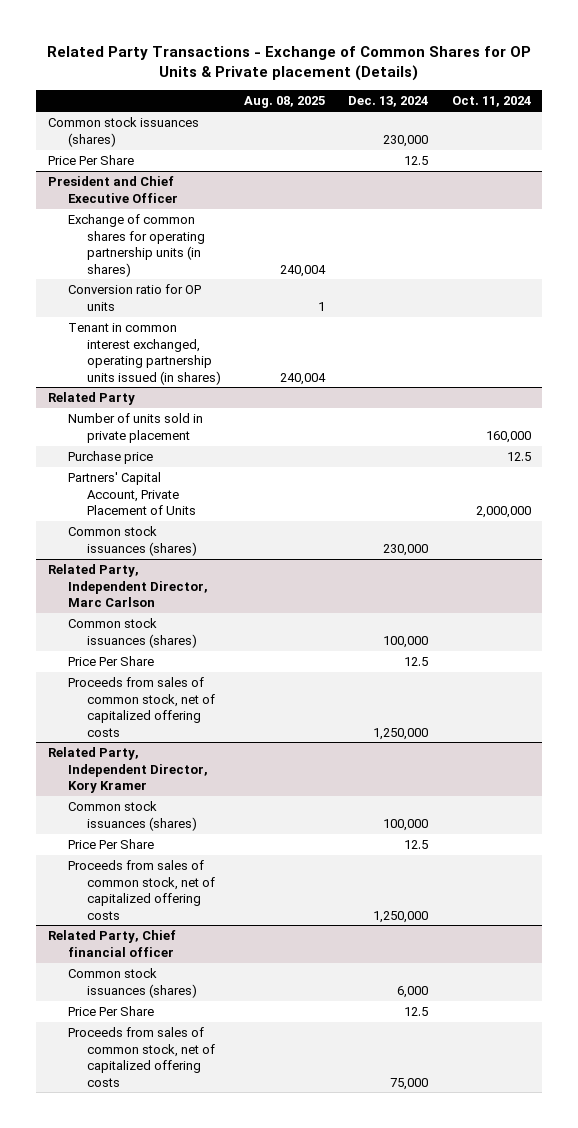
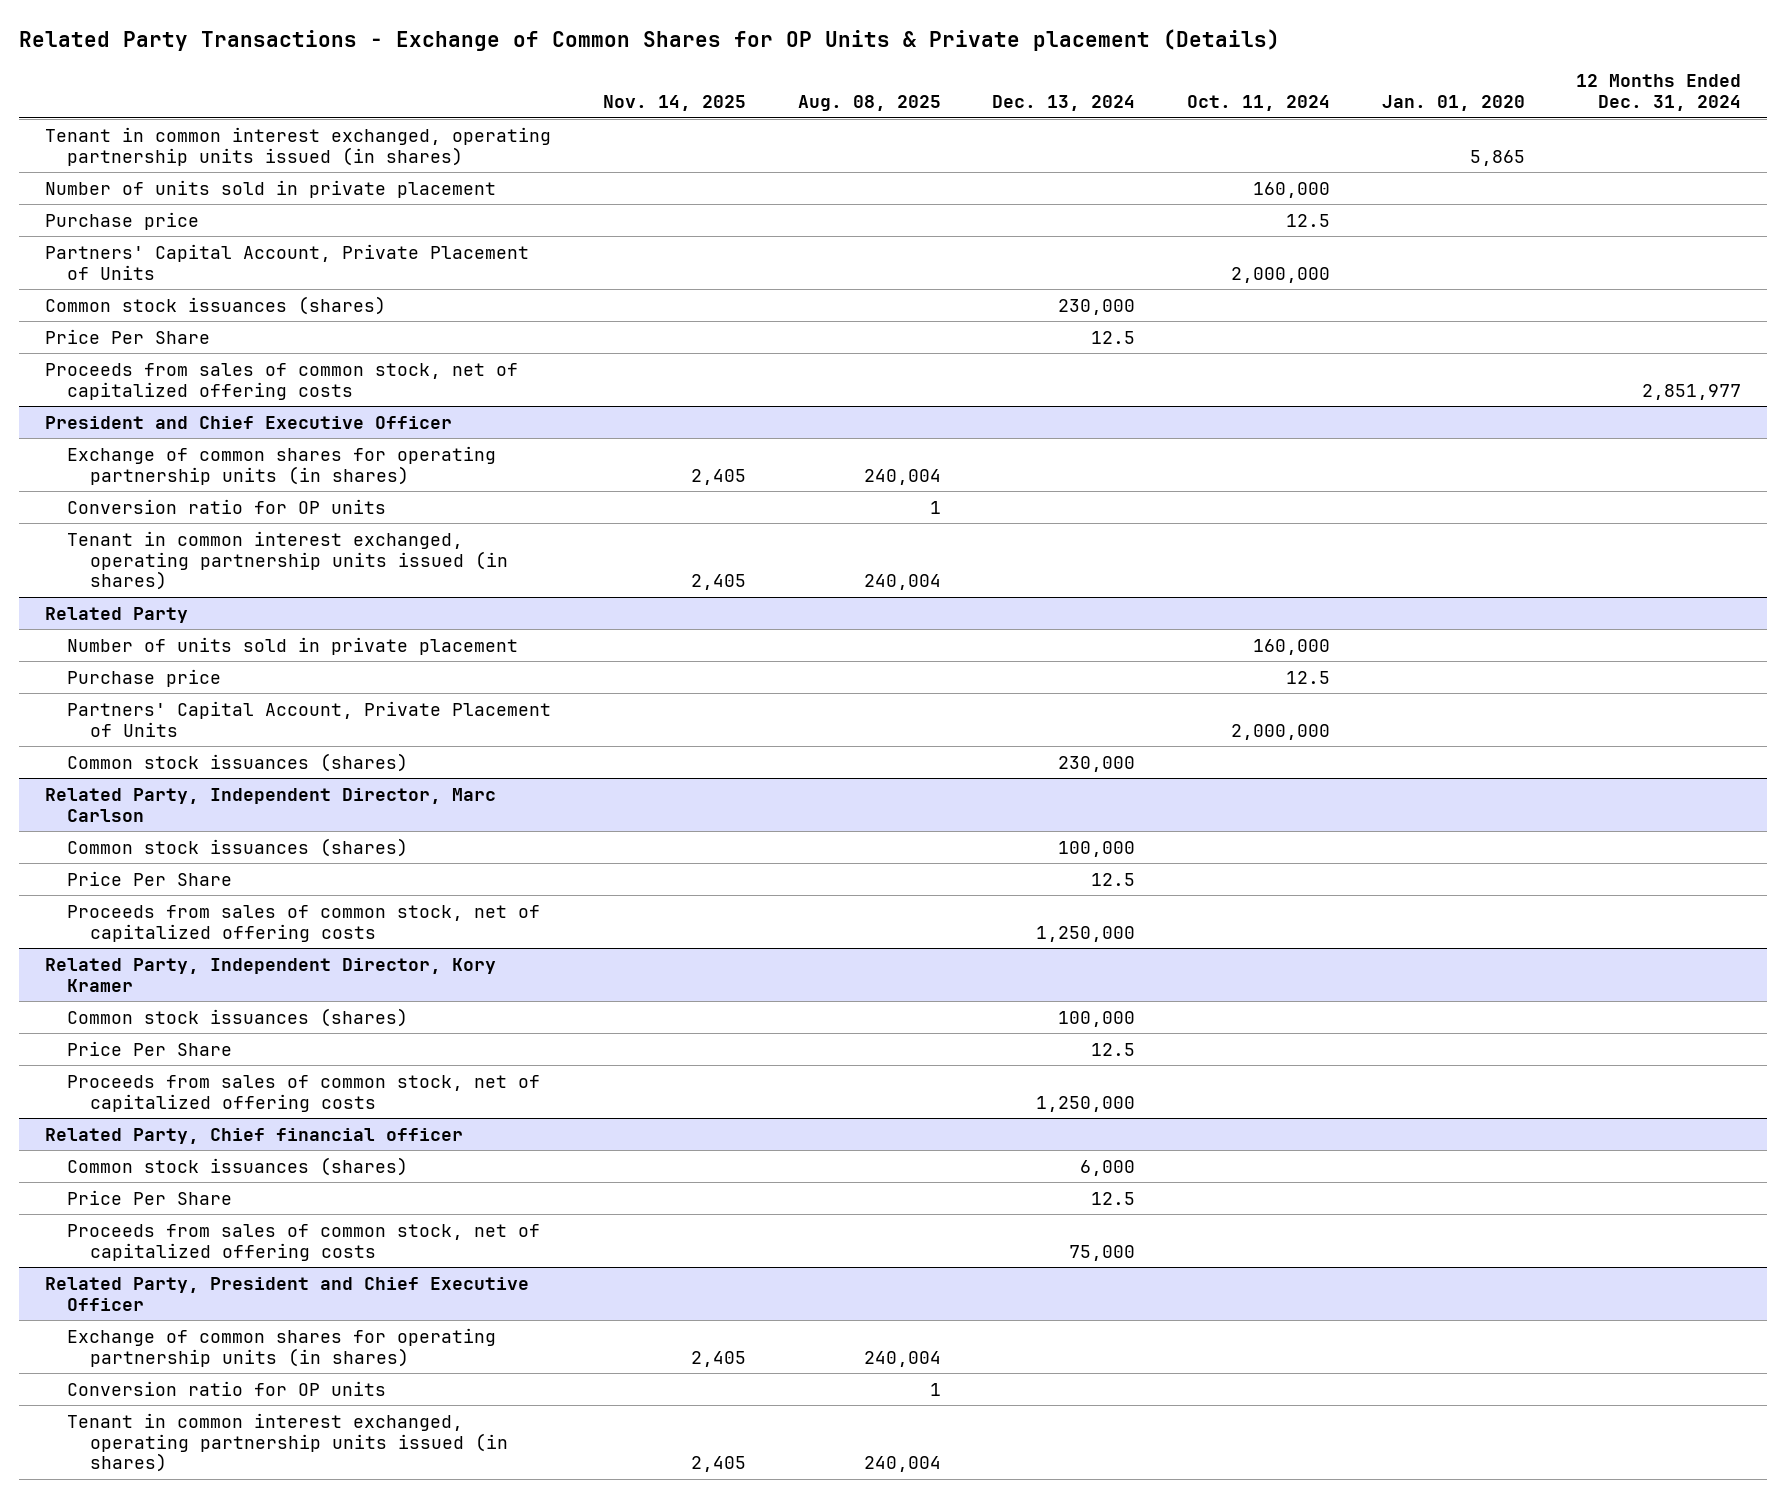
none -> [603,95,747,112] Nov. 14, 2025
none -> [1381,95,1525,112] Jan. 01, 2020
none -> [1576,74,1742,112] 12 Months Ended Dec. 31, 2024
none -> [44,126,551,166] Tenant in common interest exchanged, operating partnership units issued (in shares)
none -> [44,179,496,198] Number of units sold in private placement
none -> [44,211,199,230] Purchase price
none -> [44,243,529,280] Partners' Capital Account, Private Placement of Units
none -> [44,362,518,400] Proceeds from sales of common stock, net of capitalized offering costs
none -> [44,1276,529,1311] Related Party, President and Chief Executive Officer
none -> [67,1327,497,1367] Exchange of common shares for operating partnership units (in shares)
none -> [67,1380,387,1396] Conversion ratio for OP units
none -> [67,1412,509,1473] Tenant in common interest exchanged, operating partnership units issued (in shares)

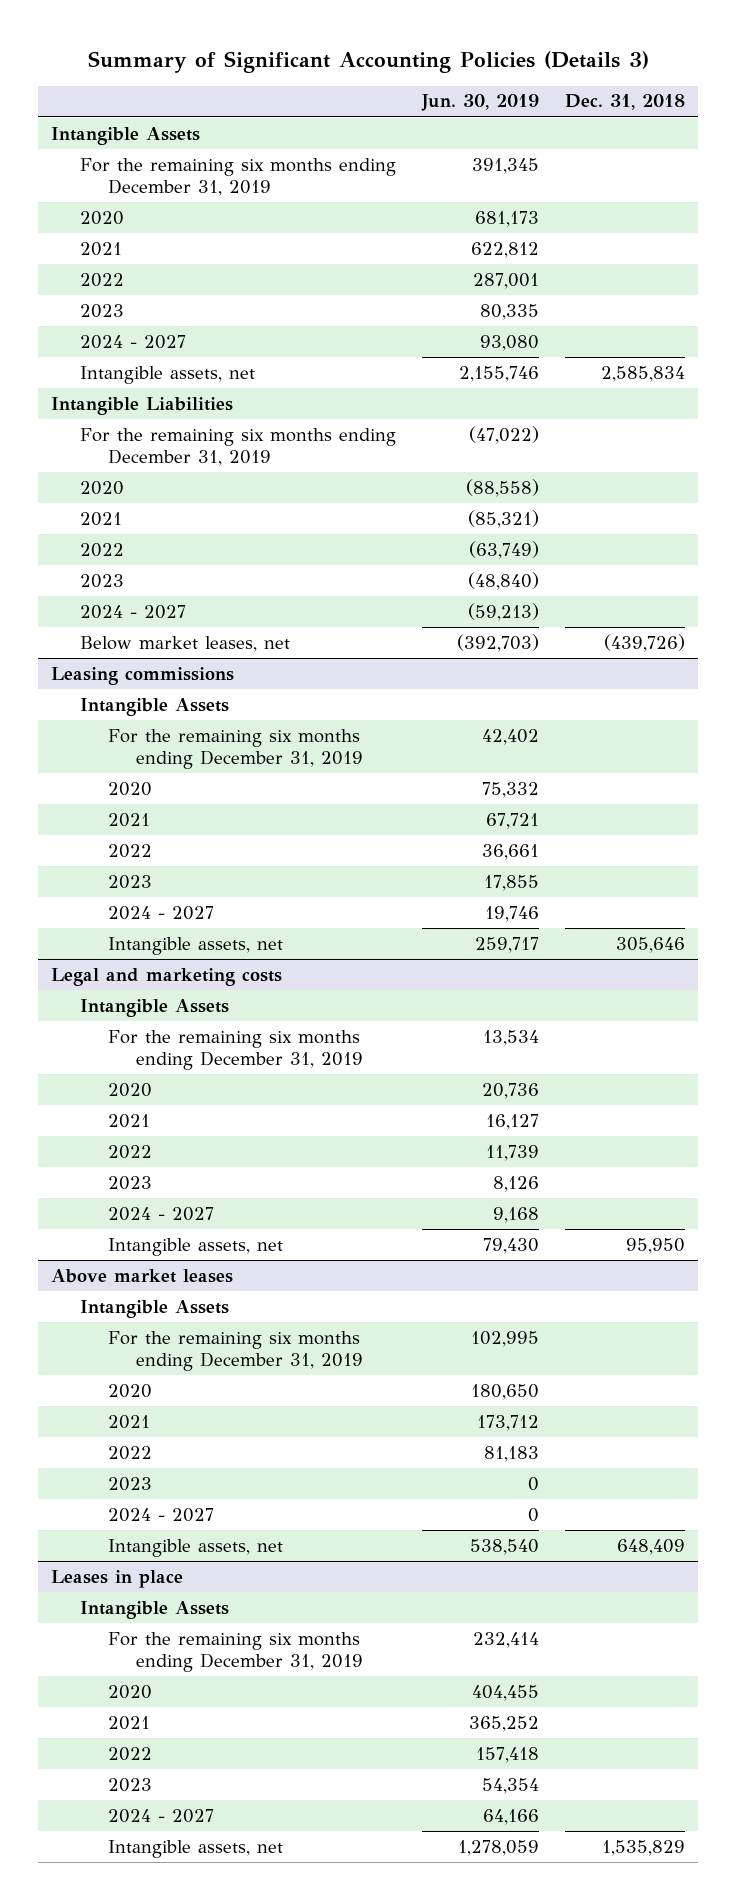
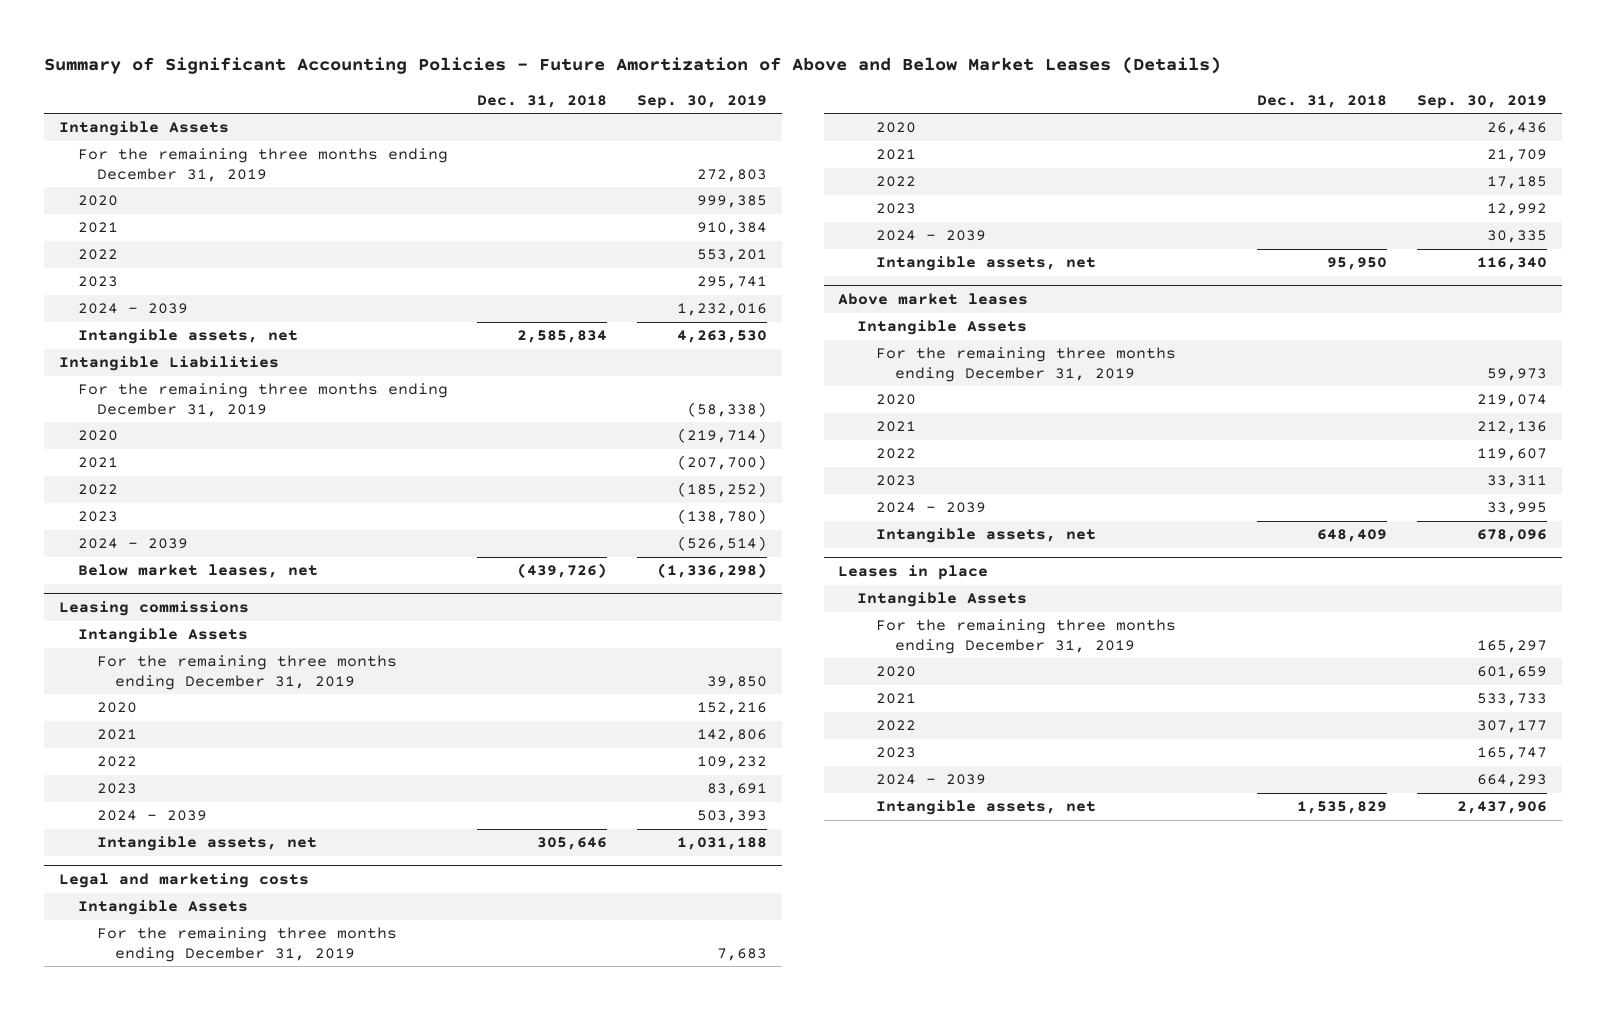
[88,50,650,73] Summary of Significant Accounting Policies (Details 3) -> [44,56,1222,74] Summary of Significant Accounting Policies - Future Amortization of Above and Below Market Leases (Details)
[420,94,539,112] Jun. 30, 2019 -> none
none -> [637,94,768,109] Sep. 30, 2019
[79,157,396,197] For the remaining six months ending December 31, 2019 -> [77,148,448,182] For the remaining three months ending December 31, 2019
[79,334,186,349] 2024 - 2027 -> [77,303,188,315] 2024 - 2039
[79,427,396,467] For the remaining six months ending December 31, 2019 -> [77,383,448,417] For the remaining three months ending December 31, 2019
[79,604,186,619] 2024 - 2027 -> [77,538,188,550] 2024 - 2039
[107,728,364,770] For the remaining six months ending December 31, 2019 -> [96,655,397,690] For the remaining three months ending December 31, 2019
[107,905,214,920] 2024 - 2027 -> [96,810,207,822] 2024 - 2039
[107,1029,364,1071] For the remaining six months ending December 31, 2019 -> [96,927,397,962] For the remaining three months ending December 31, 2019
[107,1206,214,1221] 2024 - 2027 -> [876,230,987,242] 2024 - 2039
[107,1330,364,1372] For the remaining six months ending December 31, 2019 -> [876,347,1177,382] For the remaining three months ending December 31, 2019
[107,1507,214,1522] 2024 - 2027 -> [876,502,987,514] 2024 - 2039
[107,1631,364,1673] For the remaining six months ending December 31, 2019 -> [876,619,1177,654] For the remaining three months ending December 31, 2019
[107,1808,214,1823] 2024 - 2027 -> [876,774,987,786] 2024 - 2039

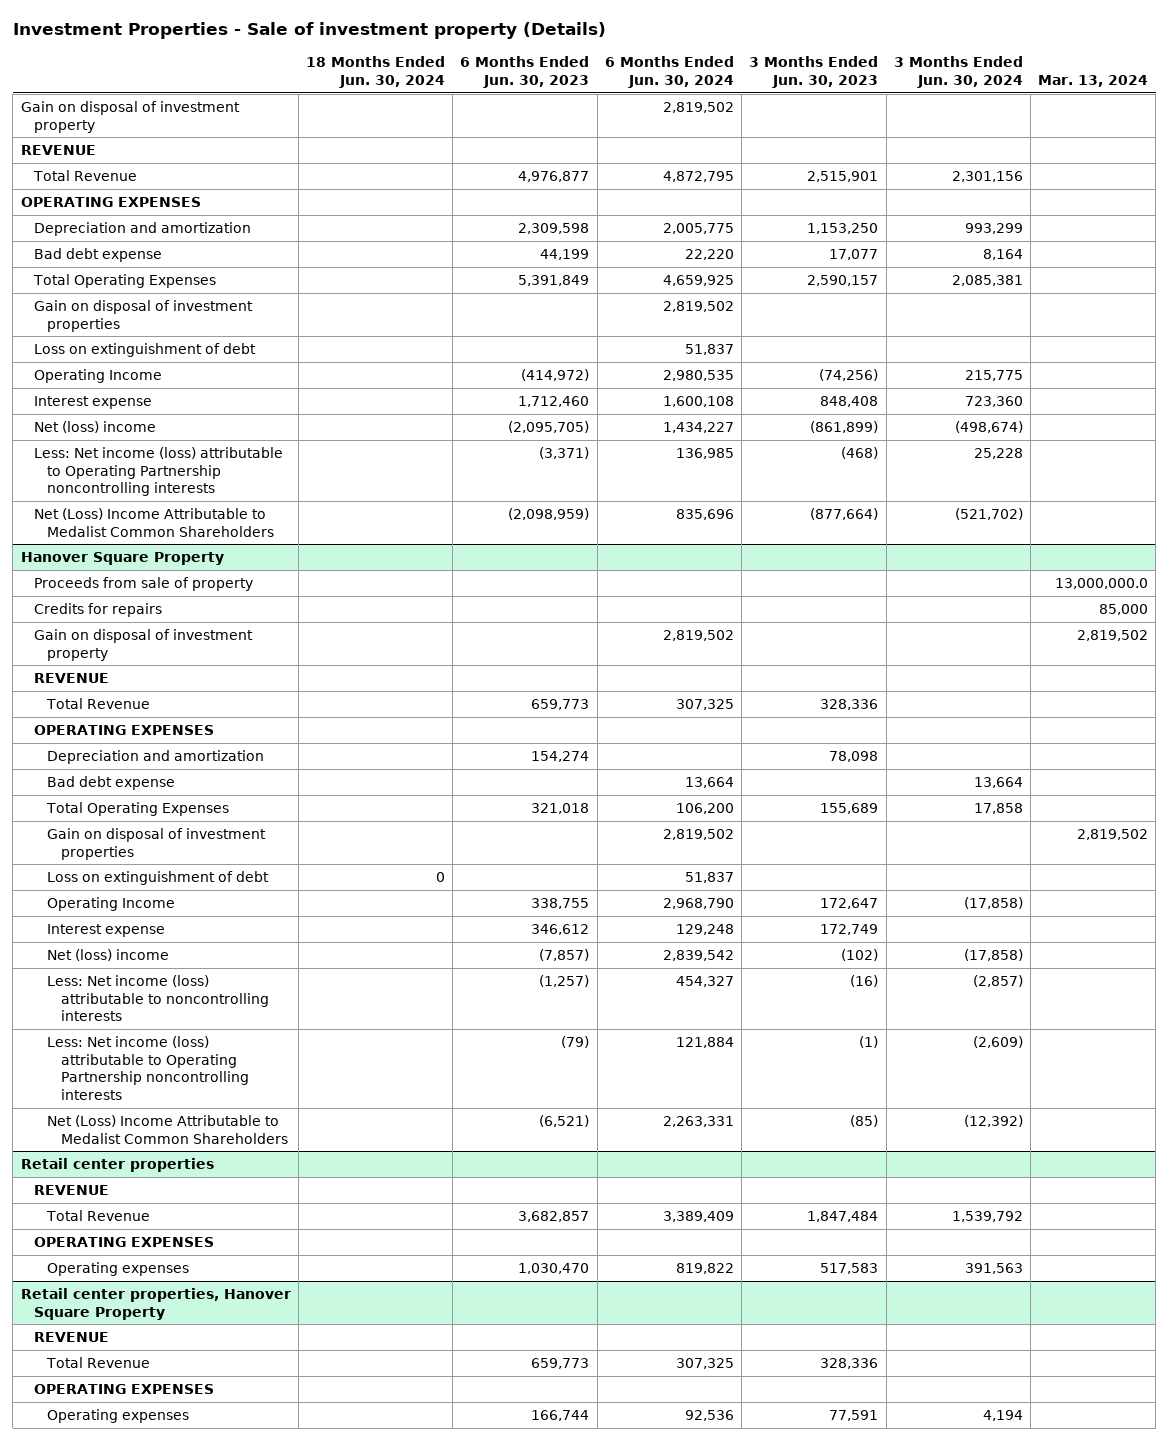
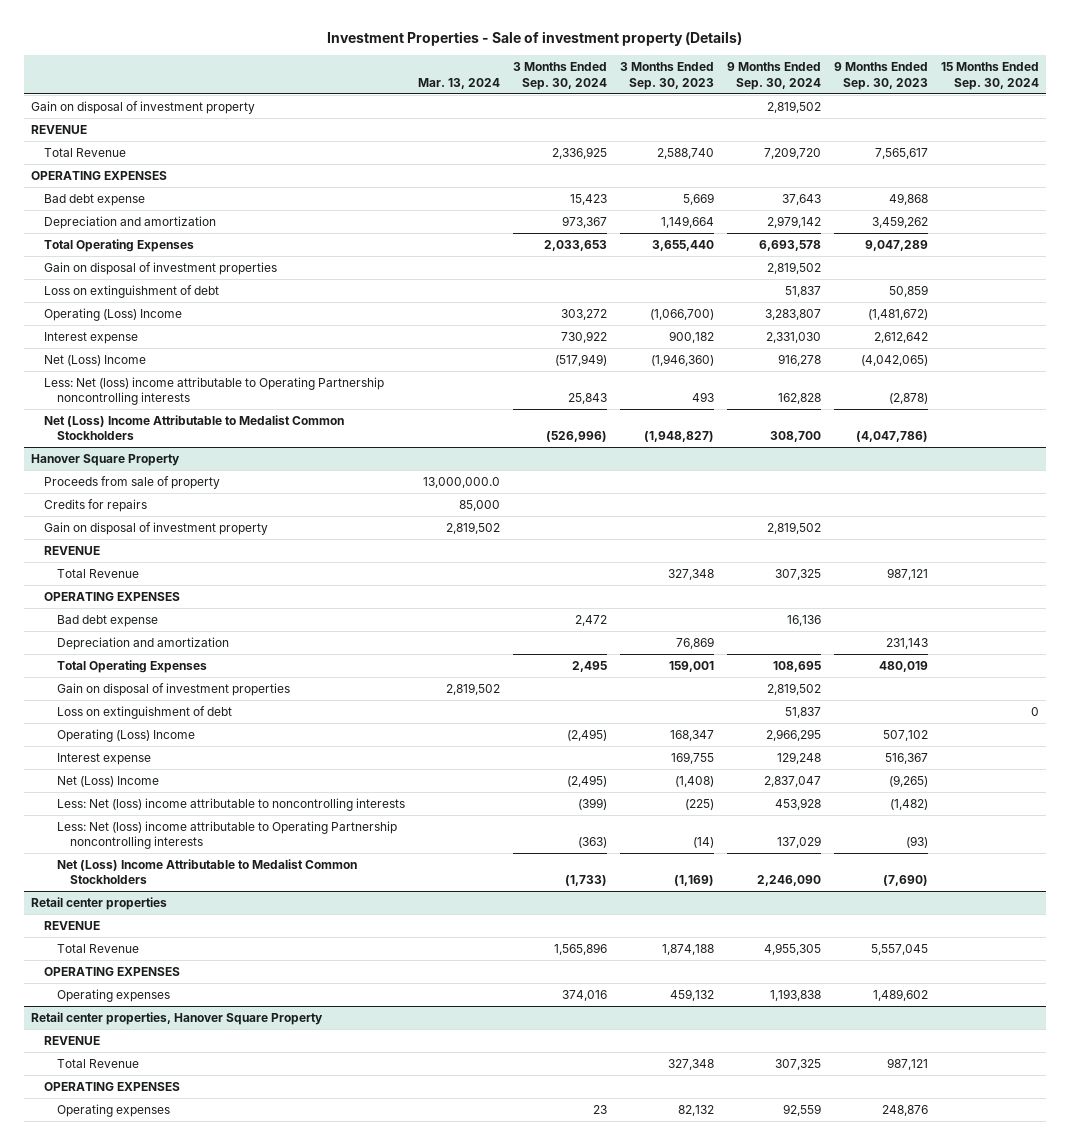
[305,56,445,88] 18 Months Ended Jun. 30, 2024 -> none
[460,56,590,88] 6 Months Ended Jun. 30, 2023 -> none
[604,56,734,88] 6 Months Ended Jun. 30, 2024 -> none
[749,56,879,88] 3 Months Ended Jun. 30, 2023 -> none
[893,56,1023,88] 3 Months Ended Jun. 30, 2024 -> none
none -> [513,62,608,90] 3 Months Ended Sep. 30, 2024
none -> [620,62,715,90] 3 Months Ended Sep. 30, 2023
none -> [727,62,822,90] 9 Months Ended Sep. 30, 2024
none -> [834,62,929,90] 9 Months Ended Sep. 30, 2023
none -> [941,62,1040,90] 15 Months Ended Sep. 30, 2024
[33,222,251,237] Depreciation and amortization -> [43,215,216,229] Depreciation and amortization
[33,369,162,384] Operating Income -> [43,307,182,321] Operating (Loss) Income
[33,421,156,434] Net (loss) income -> [43,354,146,366] Net (Loss) Income
[33,447,283,497] Less: Net income (loss) attributable to Operating Partnership noncontrolling interests -> [43,376,384,406] Less: Net (loss) income attributable to Operating Partnership noncontrolling interests
[33,508,275,537] Net (Loss) Income Attributable to Medalist Common Shareholders -> [43,414,344,441] Net (Loss) Income Attributable to Medalist Common Stockholders
[47,750,265,765] Depreciation and amortization -> [56,636,229,650] Depreciation and amortization
[47,897,176,912] Operating Income -> [56,728,195,742] Operating (Loss) Income
[47,949,170,962] Net (loss) income -> [56,775,159,787] Net (Loss) Income
[47,975,269,1022] Less: Net income (loss) attributable to noncontrolling interests -> [56,797,405,811] Less: Net (loss) income attributable to noncontrolling interests
[47,1036,249,1101] Less: Net income (loss) attributable to Operating Partnership noncontrolling interests -> [56,820,397,850] Less: Net (loss) income attributable to Operating Partnership noncontrolling interests
[47,1115,288,1144] Net (Loss) Income Attributable to Medalist Common Shareholders -> [56,858,357,885] Net (Loss) Income Attributable to Medalist Common Stockholders

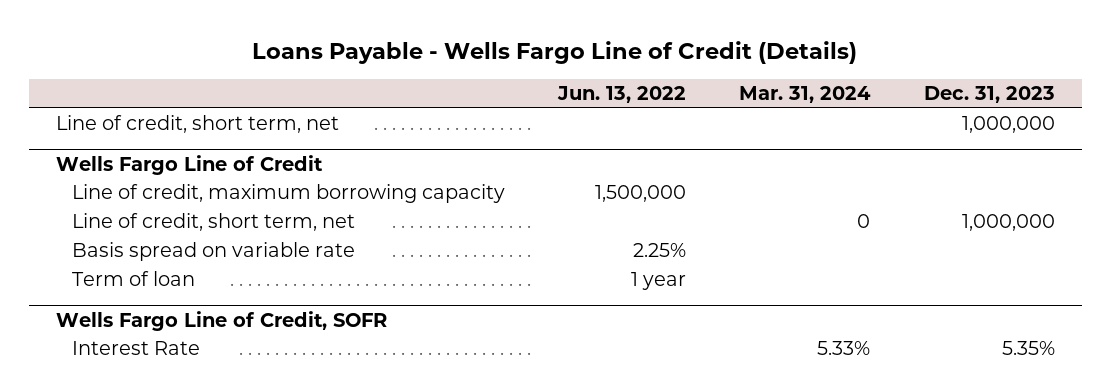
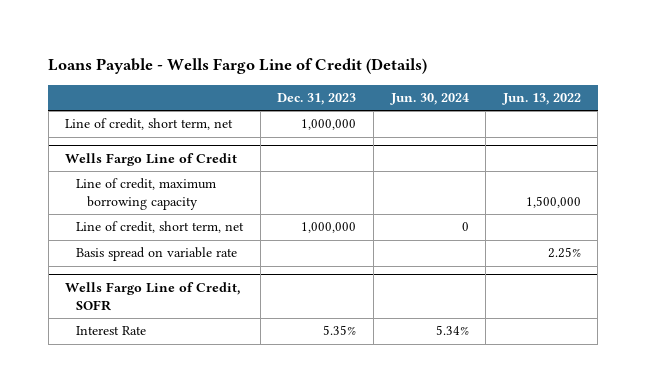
[739,85,872,103] Mar. 31, 2024 -> none
none -> [389,93,469,106] Jun. 30, 2024
[71,271,195,287] Term of loan -> none

